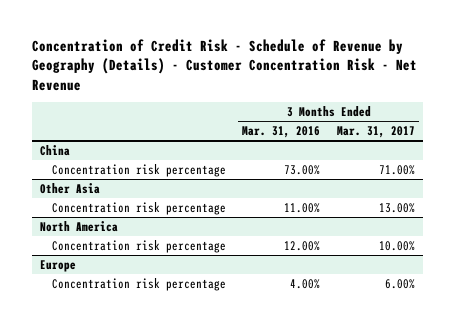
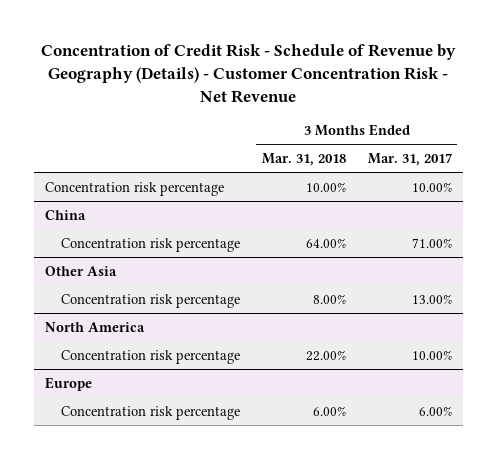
[242,126,321,139] Mar. 31, 2016 -> none
none -> [261,153,346,167] Mar. 31, 2018
none -> [44,181,224,196] Concentration risk percentage

